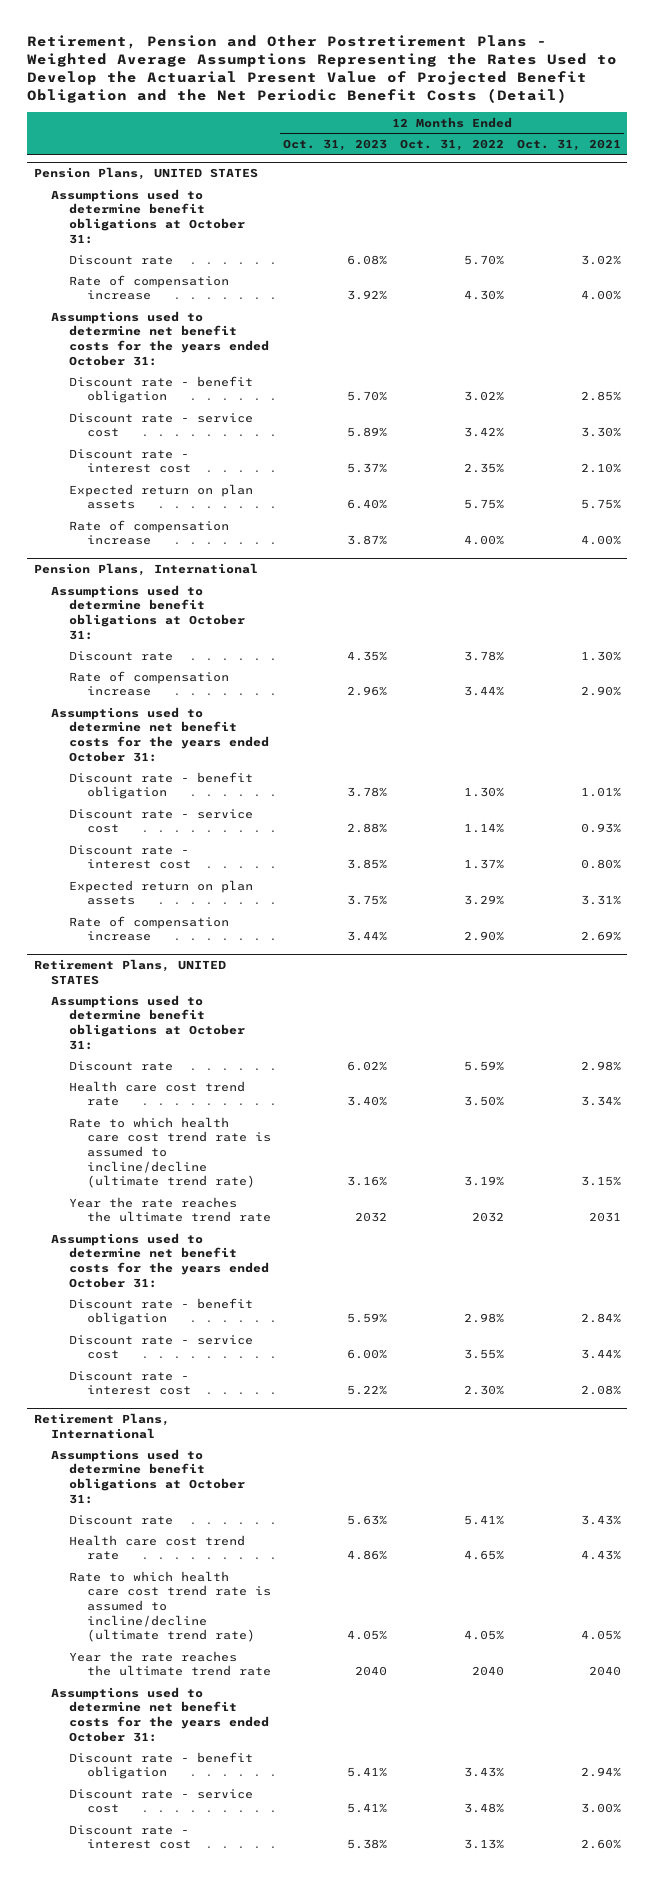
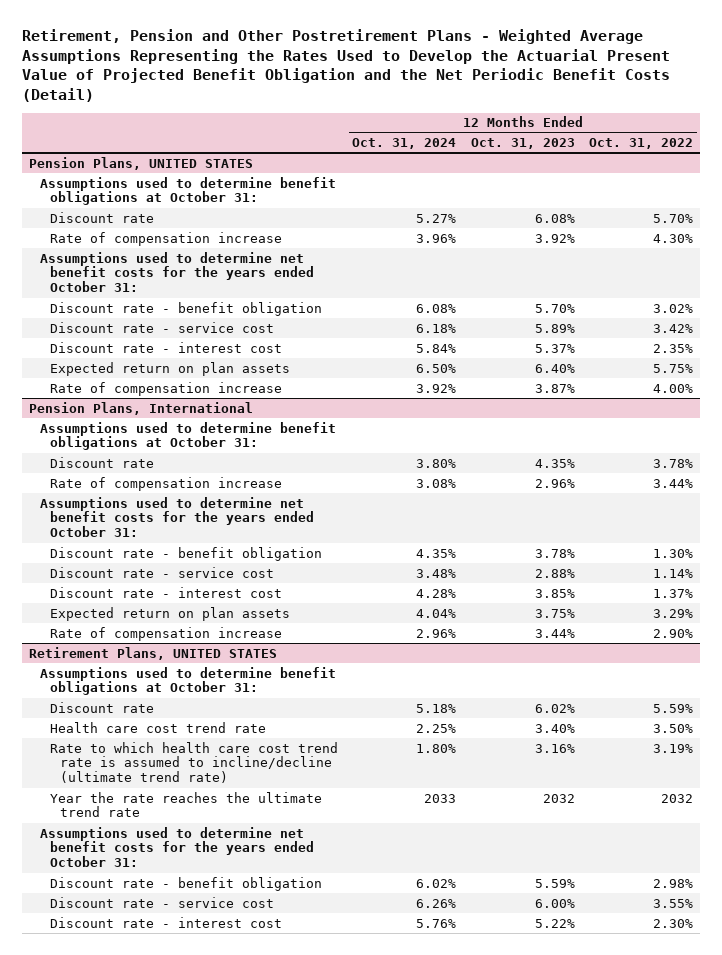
[516,138,621,151] Oct. 31, 2021 -> none
none -> [352,138,457,150] Oct. 31, 2024
[33,1413,170,1439] Retirement Plans, International -> none
[51,1448,245,1504] Assumptions used to determine benefit obligations at October 31: -> none
[68,1514,173,1525] Discount rate -> none
[68,1534,245,1561] Health care cost trend rate -> none
[68,1570,271,1643] Rate to which health care cost trend rate is assumed to incline/decline (ultimate trend rate) -> none
[68,1650,271,1677] Year the rate reaches the ultimate trend rate -> none
[51,1686,269,1742] Assumptions used to determine net benefit costs for the years ended October 31: -> none
[68,1751,253,1780] Discount rate - benefit obligation -> none
[68,1788,253,1814] Discount rate - service cost -> none
[68,1824,191,1850] Discount rate - interest cost -> none

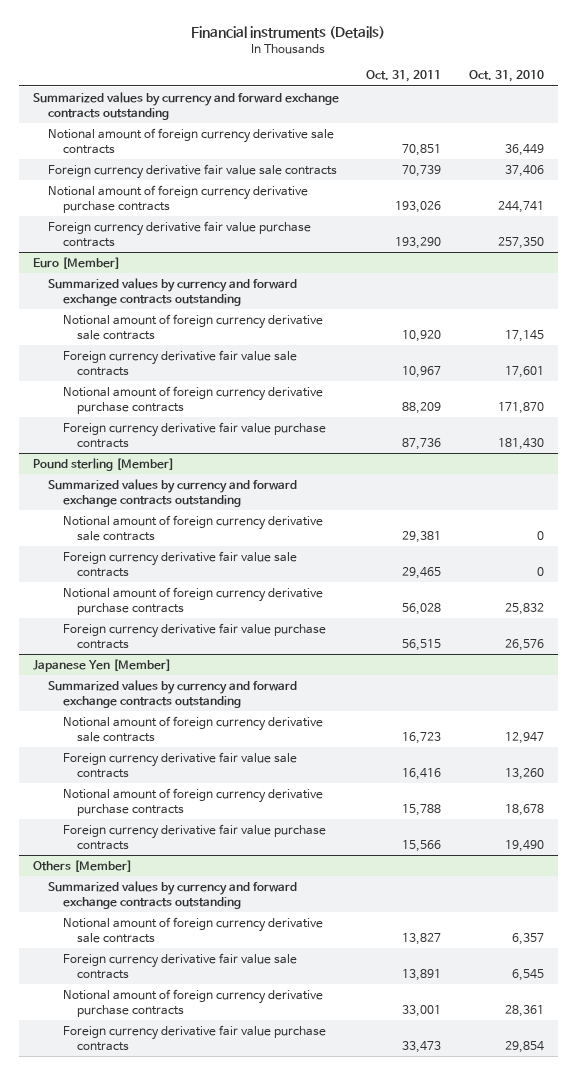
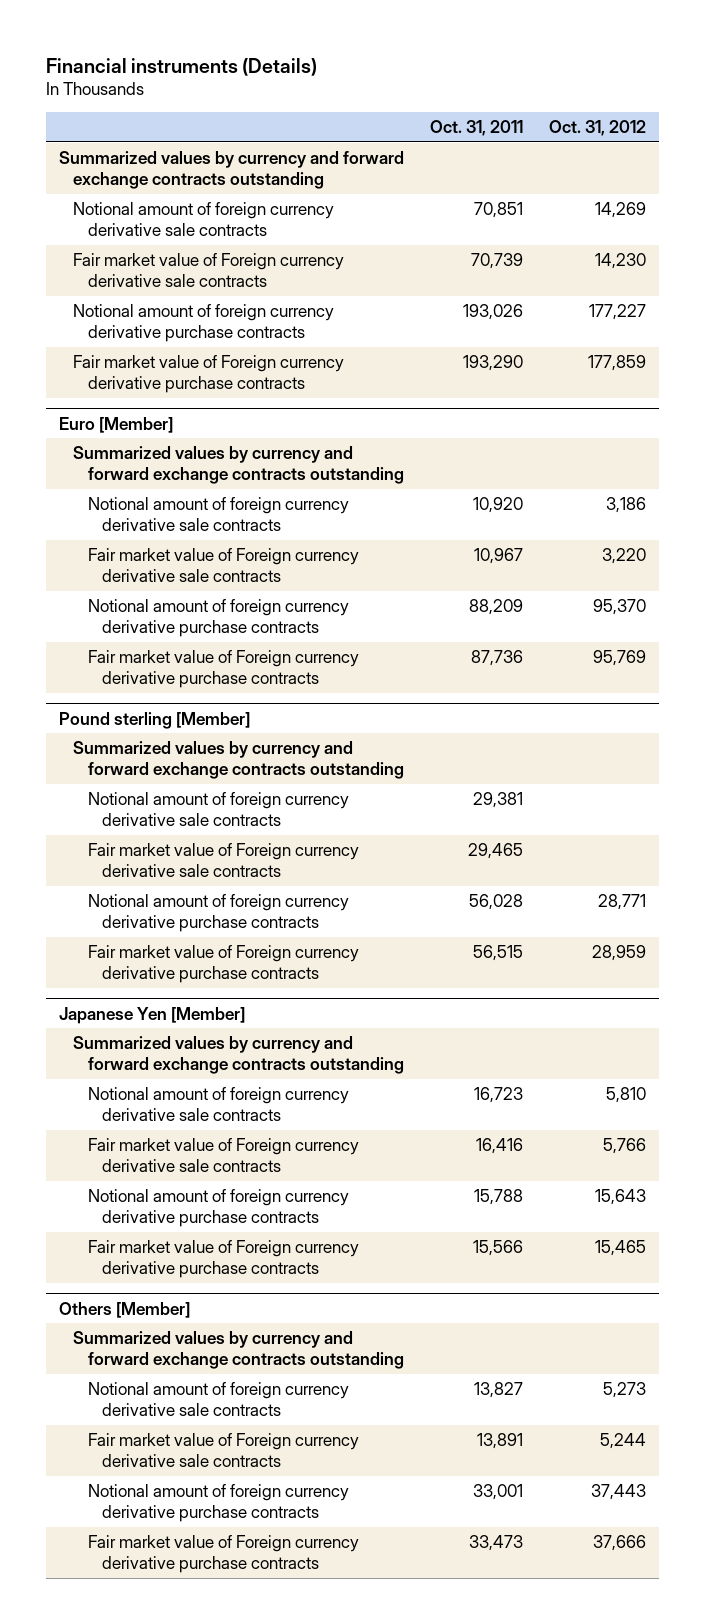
[469,70,545,83] Oct. 31, 2010 -> none
none -> [548,120,646,137] Oct. 31, 2012
[47,163,337,179] Foreign currency derivative fair value sale contracts -> [73,252,345,288] Fair market value of Foreign currency derivative sale contracts
[47,220,311,247] Foreign currency derivative fair value purchase contracts -> [73,354,345,394] Fair market value of Foreign currency derivative purchase contracts
[62,349,297,376] Foreign currency derivative fair value sale contracts -> [87,547,359,583] Fair market value of Foreign currency derivative sale contracts
[62,421,326,448] Foreign currency derivative fair value purchase contracts -> [87,649,359,689] Fair market value of Foreign currency derivative purchase contracts
[62,550,297,577] Foreign currency derivative fair value sale contracts -> [87,842,359,878] Fair market value of Foreign currency derivative sale contracts
[62,622,326,649] Foreign currency derivative fair value purchase contracts -> [87,944,359,984] Fair market value of Foreign currency derivative purchase contracts
[62,751,297,778] Foreign currency derivative fair value sale contracts -> [87,1137,359,1173] Fair market value of Foreign currency derivative sale contracts
[62,823,326,850] Foreign currency derivative fair value purchase contracts -> [87,1239,359,1279] Fair market value of Foreign currency derivative purchase contracts
[62,952,297,979] Foreign currency derivative fair value sale contracts -> [87,1432,359,1468] Fair market value of Foreign currency derivative sale contracts
[62,1024,326,1051] Foreign currency derivative fair value purchase contracts -> [87,1534,359,1574] Fair market value of Foreign currency derivative purchase contracts

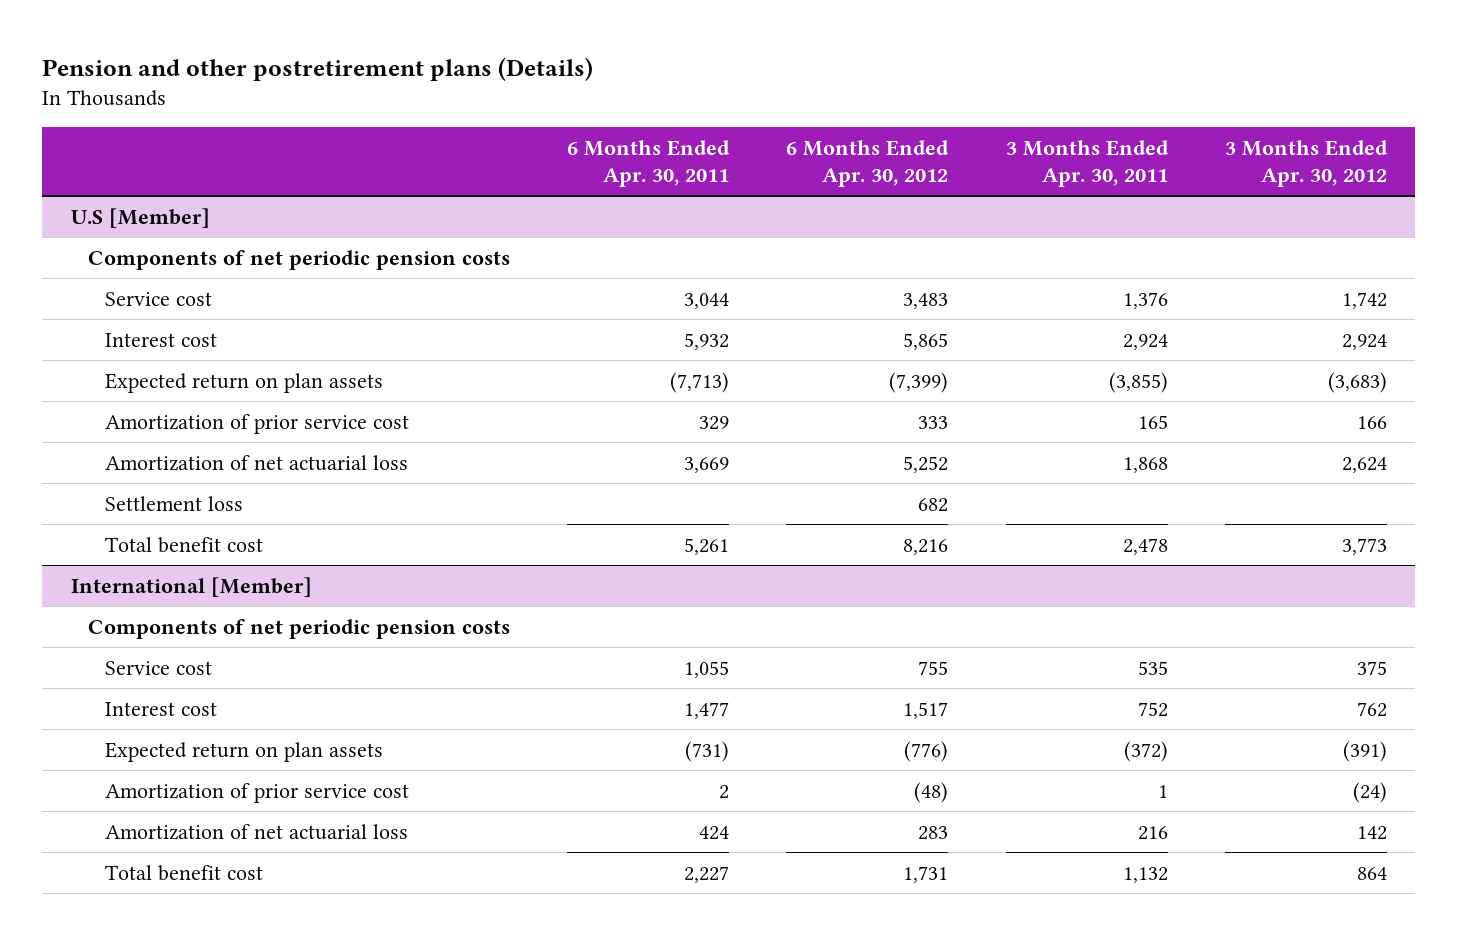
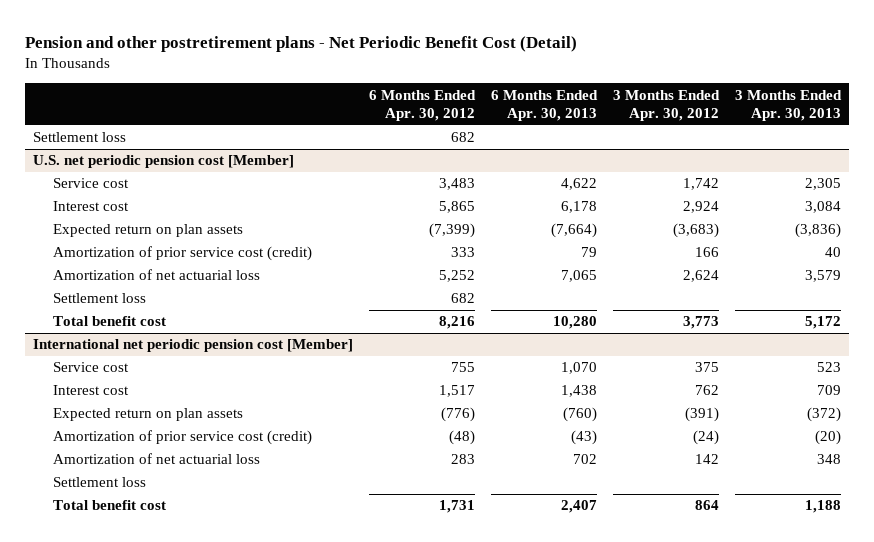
[41,56,593,81] Pension and other postretirement plans (Details) -> [25,36,578,53] Pension and other postretirement plans - Net Periodic Benefit Cost (Detail)
[566,140,730,187] 6 Months Ended Apr. 30, 2011 -> none
[1005,140,1169,187] 3 Months Ended Apr. 30, 2011 -> none
none -> [491,89,599,122] 6 Months Ended Apr. 30, 2013
none -> [735,89,843,122] 3 Months Ended Apr. 30, 2013
[70,207,210,228] U.S [Member] -> none
[87,249,510,270] Components of net periodic pension costs -> none
none -> [33,132,127,143] Settlement loss
none -> [33,155,295,169] U.S. net periodic pension cost [Member]
[104,413,409,434] Amortization of prior service cost -> [52,246,312,262] Amortization of prior service cost (credit)
[70,576,312,597] International [Member] -> none
[87,618,510,639] Components of net periodic pension costs -> none
none -> [33,339,354,353] International net periodic pension cost [Member]
[104,782,409,803] Amortization of prior service cost -> [52,430,312,446] Amortization of prior service cost (credit)
none -> [52,477,146,488] Settlement loss

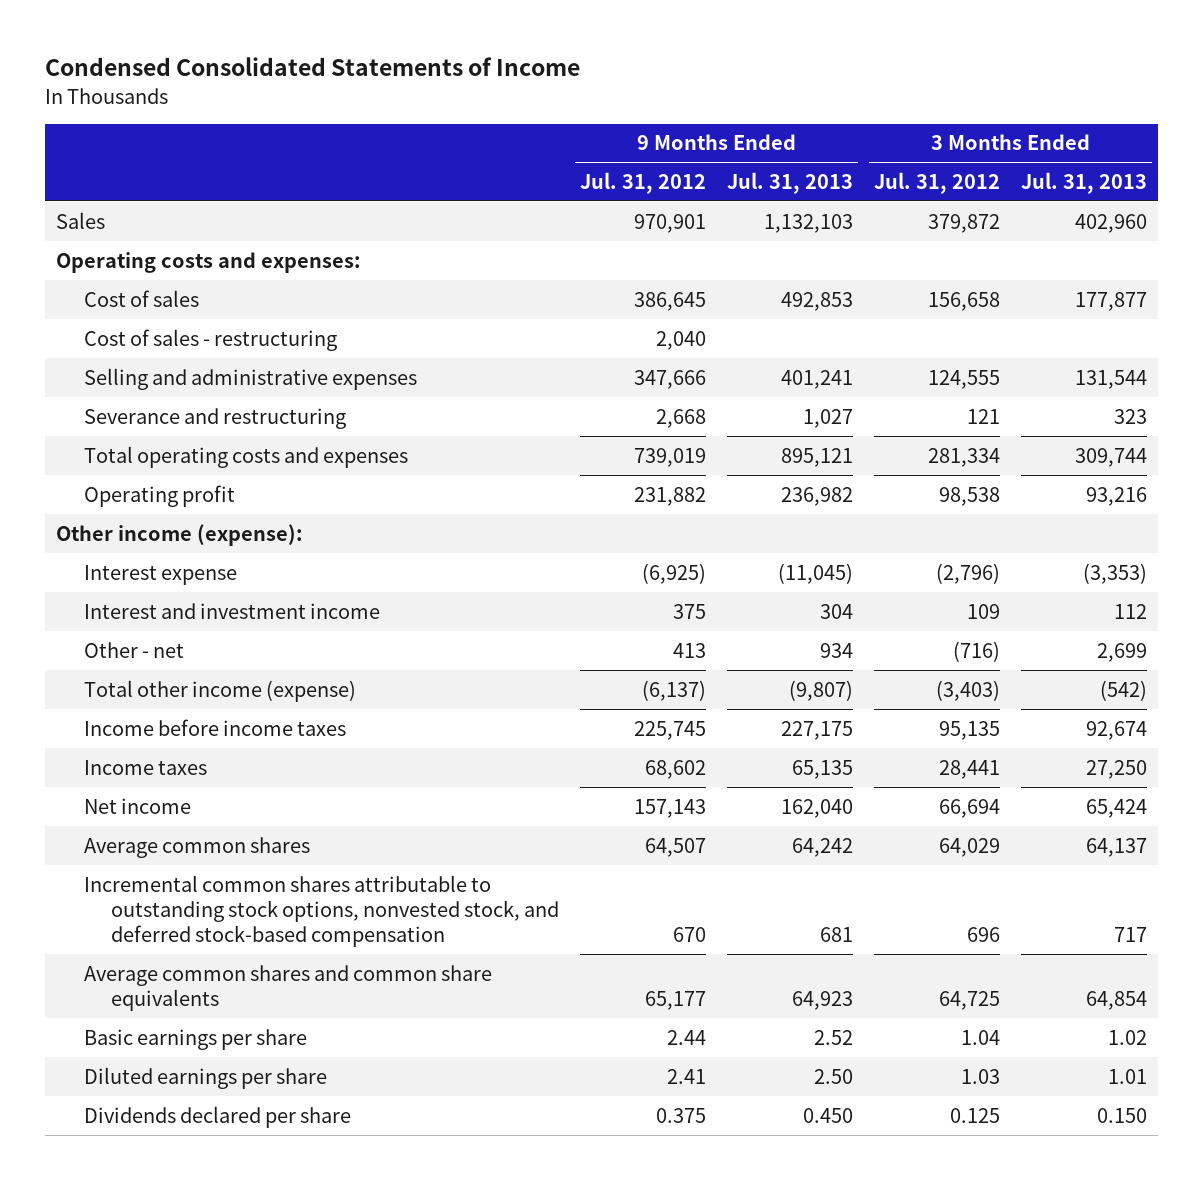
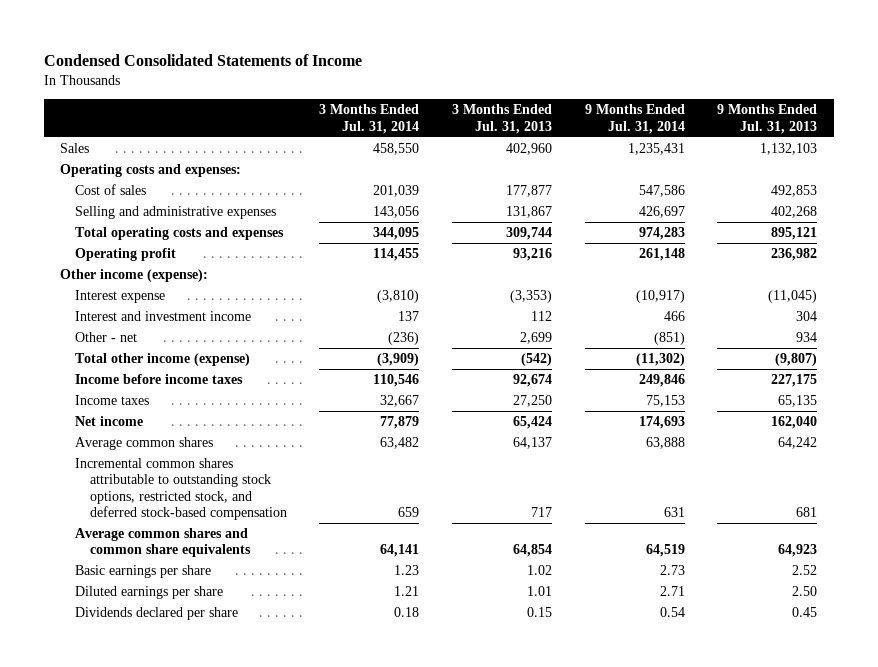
[580,171,707,194] Jul. 31, 2012 -> none
[874,171,1001,194] Jul. 31, 2012 -> none
none -> [319,104,420,134] 3 Months Ended Jul. 31, 2014
none -> [584,104,685,134] 9 Months Ended Jul. 31, 2014
[83,328,337,351] Cost of sales - restructuring -> none
[83,407,346,429] Severance and restructuring -> none
[781,369,854,389] 401,241 -> [771,206,818,219] 402,268
[1075,369,1148,389] 131,544 -> [505,206,552,219] 131,867
[83,874,560,948] Incremental common shares attributable to outstanding stock options, nonvested stock, and deferred stock-based compensation -> [74,458,287,521] Incremental common shares attributable to outstanding stock options, restricted stock, and deferred stock-based compensation
[803,1107,854,1123] 0.450 -> [792,607,818,618] 0.45
[1097,1107,1148,1123] 0.150 -> [526,607,552,618] 0.15

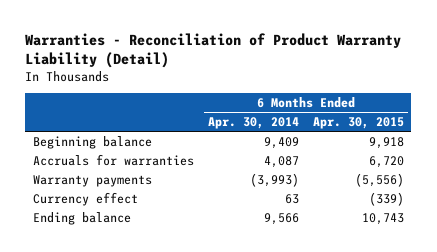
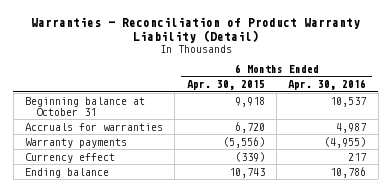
[207,117,299,130] Apr. 30, 2014 -> none
none -> [288,79,367,91] Apr. 30, 2016
[32,135,152,149] Beginning balance -> [25,96,146,116] Beginning balance at October 31

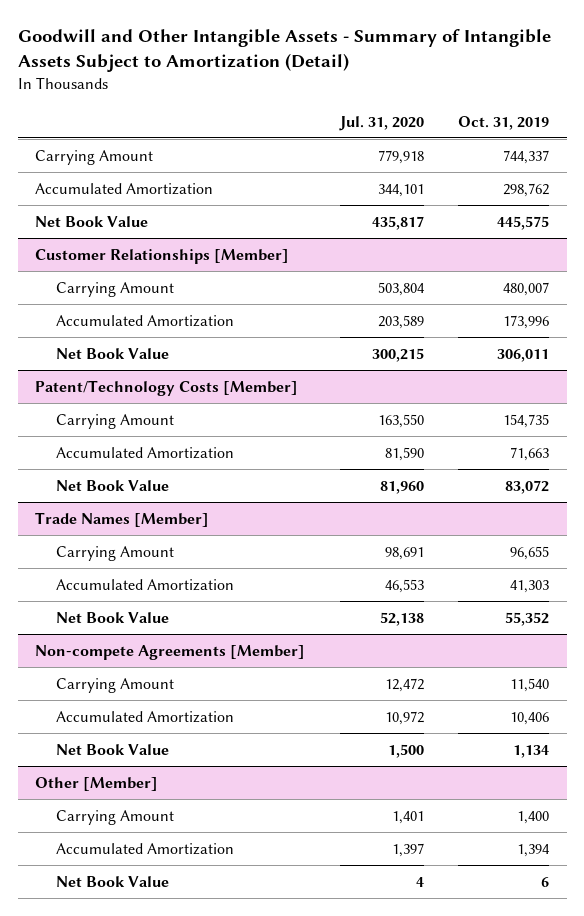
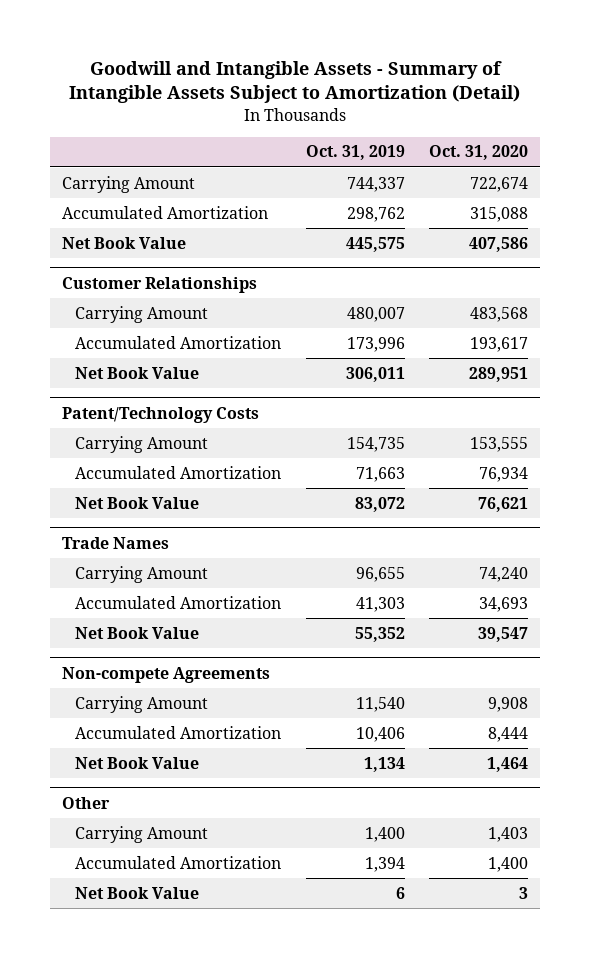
[17,29,551,73] Goodwill and Other Intangible Assets - Summary of Intangible Assets Subject to Amortization (Detail) -> [69,60,521,104] Goodwill and Intangible Assets - Summary of Intangible Assets Subject to Amortization (Detail)
[338,115,424,131] Jul. 31, 2020 -> none
none -> [428,145,528,161] Oct. 31, 2020
[34,248,289,264] Customer Relationships [Member] -> [62,276,258,293] Customer Relationships
[34,379,298,396] Patent/Technology Costs [Member] -> [62,406,260,423] Patent/Technology Costs
[34,511,209,527] Trade Names [Member] -> [62,536,170,549] Trade Names
[34,644,305,660] Non-compete Agreements [Member] -> [62,666,271,683] Non-compete Agreements
[34,776,158,791] Other [Member] -> [62,796,111,809] Other

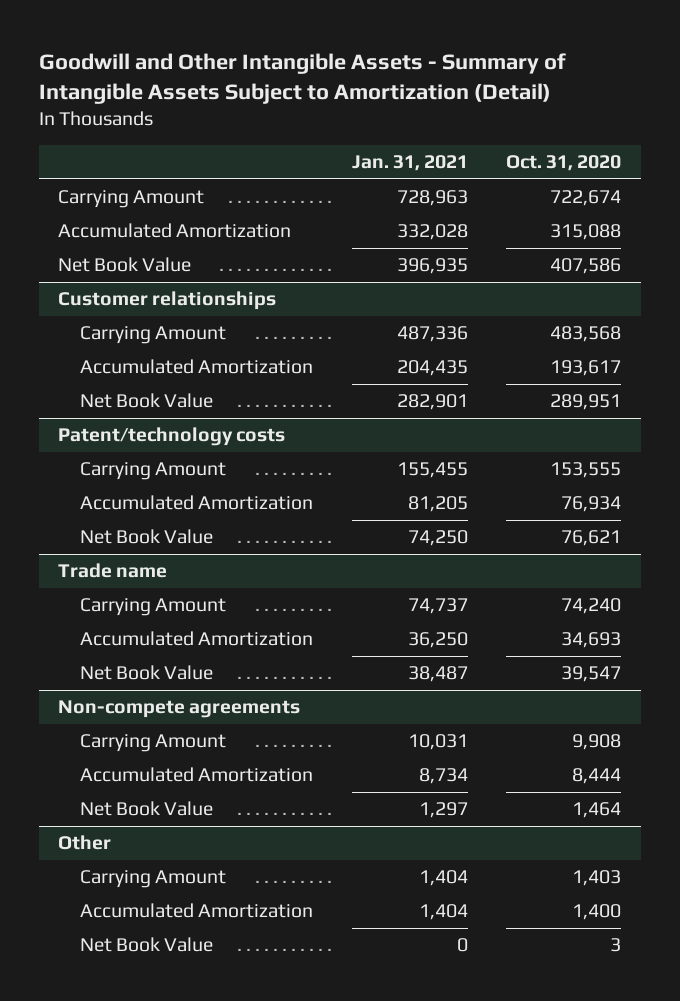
[69,60,521,104] Goodwill and Intangible Assets - Summary of Intangible Assets Subject to Amortization (Detail) -> [39,53,567,105] Goodwill and Other Intangible Assets - Summary of Intangible Assets Subject to Amortization (Detail)
[305,145,405,161] Oct. 31, 2019 -> none
none -> [351,154,468,171] Jan. 31, 2021
[62,276,258,293] Customer Relationships -> [58,291,277,311] Customer relationships
[62,406,260,423] Patent/Technology Costs -> [58,427,286,447] Patent/technology costs
[62,536,170,549] Trade Names -> [58,563,168,579] Trade name
[62,666,271,683] Non-compete Agreements -> [58,700,301,719] Non-compete agreements

